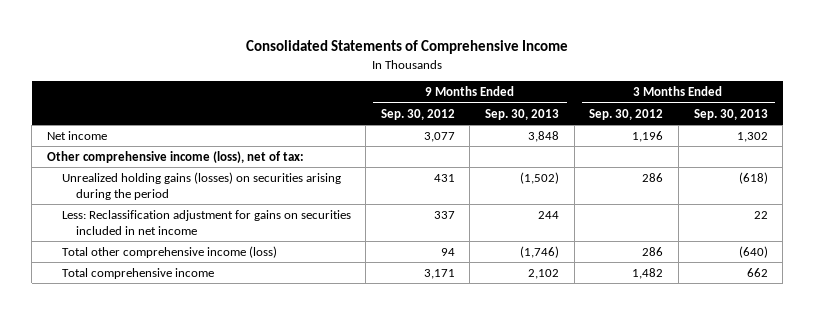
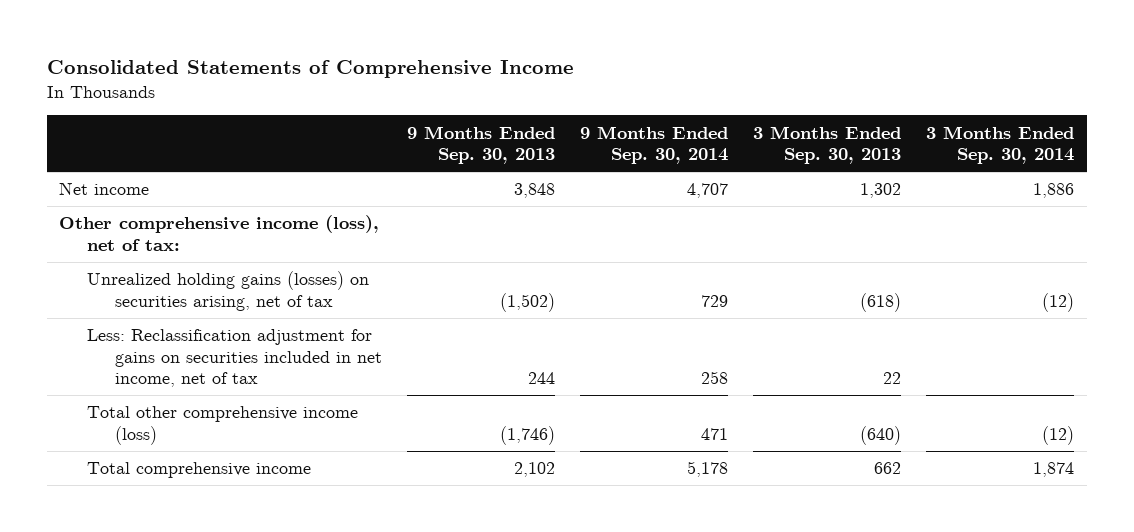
[380,108,455,120] Sep. 30, 2012 -> none
[589,108,664,120] Sep. 30, 2012 -> none
none -> [580,125,729,164] 9 Months Ended Sep. 30, 2014
none -> [926,125,1075,164] 3 Months Ended Sep. 30, 2014
[61,171,341,200] Unrealized holding gains (losses) on securities arising during the period -> [87,271,370,311] Unrealized holding gains (losses) on securities arising, net of tax
[61,209,351,235] Less: Reclassification adjustment for gains on securities included in net income -> [87,329,383,387] Less: Reclassification adjustment for gains on securities included in net income, net of tax

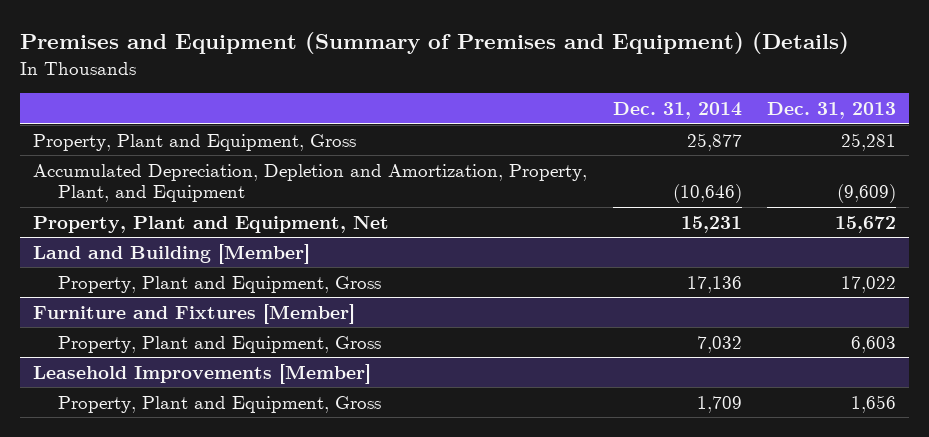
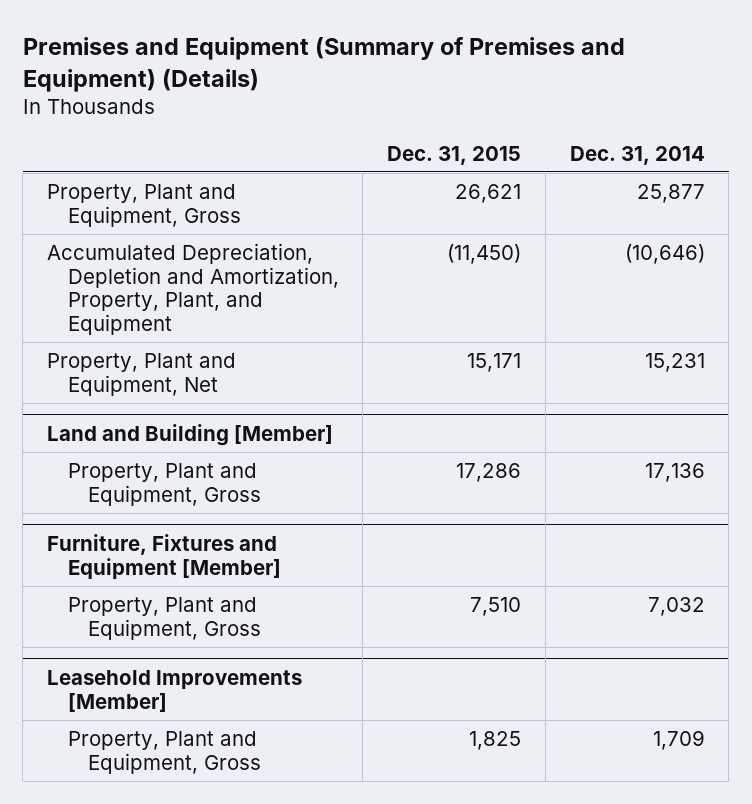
[766,101,896,119] Dec. 31, 2013 -> none
none -> [387,145,522,165] Dec. 31, 2015
[33,303,356,324] Furniture and Fixtures [Member] -> [47,533,281,579] Furniture, Fixtures and Equipment [Member]

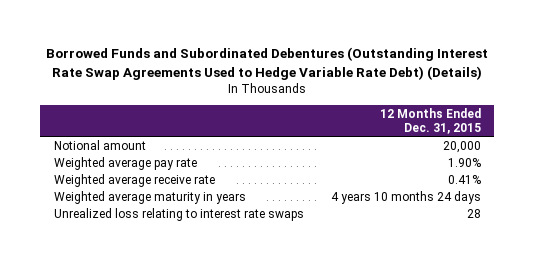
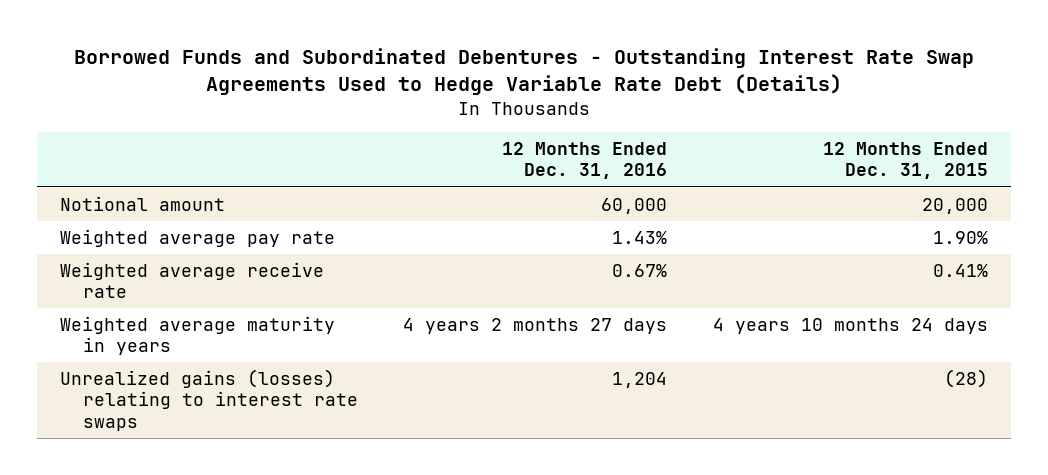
[46,47,489,80] Borrowed Funds and Subordinated Debentures (Outstanding Interest Rate Swap Agreements Used to Hedge Variable Rate Debt) (Details) -> [74,48,975,96] Borrowed Funds and Subordinated Debentures - Outstanding Interest Rate Swap Agreements Used to Hedge Variable Rate Debt (Details)
none -> [502,142,668,180] 12 Months Ended Dec. 31, 2016
[53,207,304,221] Unrealized loss relating to interest rate swaps -> [59,368,358,431] Unrealized gains (losses) relating to interest rate swaps
[466,208,481,218] 28 -> [944,368,989,388] (28)

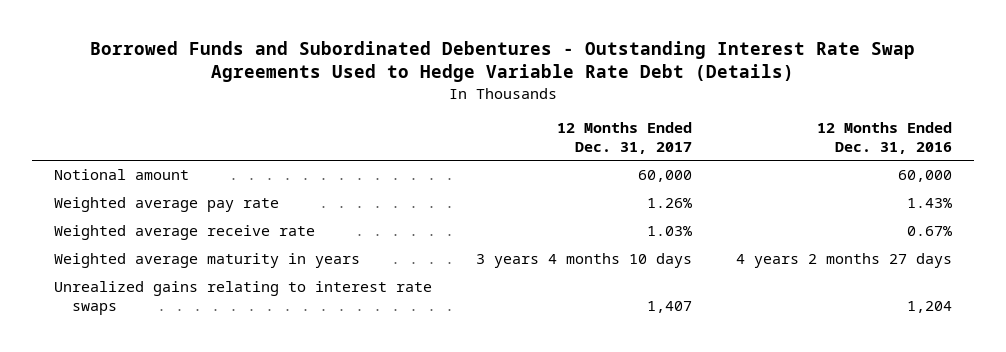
[823,142,989,180] 12 Months Ended Dec. 31, 2015 -> none
none -> [556,122,692,154] 12 Months Ended Dec. 31, 2017
[59,368,358,431] Unrealized gains (losses) relating to interest rate swaps -> [53,281,432,316] Unrealized gains relating to interest rate swaps

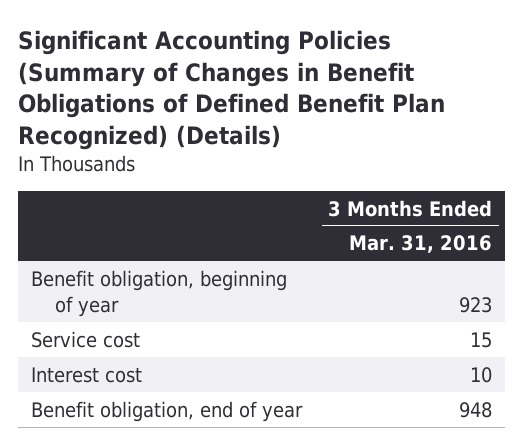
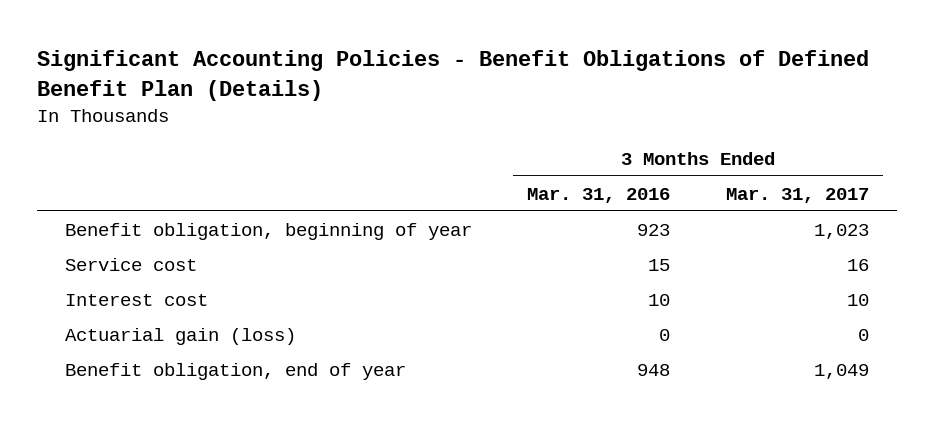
[17,30,445,150] Significant Accounting Policies (Summary of Changes in Benefit Obligations of Defined Benefit Plan Recognized) (Details) -> [36,50,869,102] Significant Accounting Policies - Benefit Obligations of Defined Benefit Plan (Details)
none -> [726,187,870,203] Mar. 31, 2017
none -> [64,327,296,345] Actuarial gain (loss)

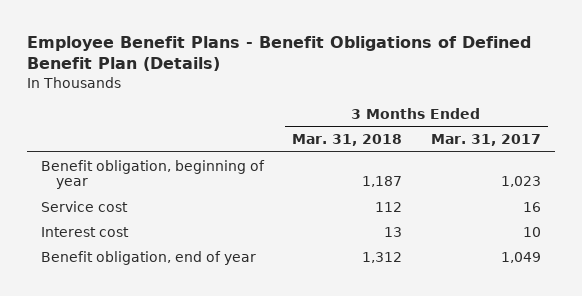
[36,50,869,102] Significant Accounting Policies - Benefit Obligations of Defined Benefit Plan (Details) -> [27,36,532,72] Employee Benefit Plans - Benefit Obligations of Defined Benefit Plan (Details)
[527,187,671,203] Mar. 31, 2016 -> none
none -> [292,134,403,147] Mar. 31, 2018
[64,327,296,345] Actuarial gain (loss) -> none

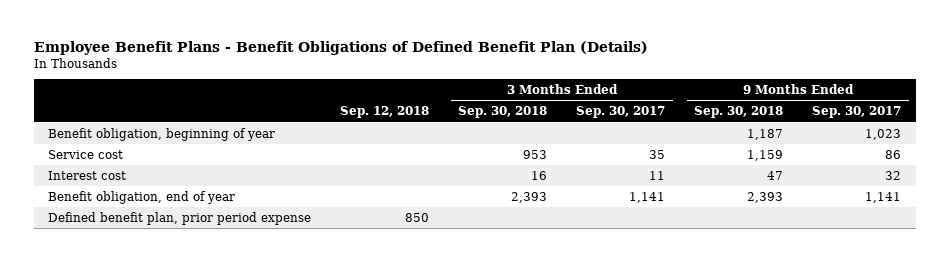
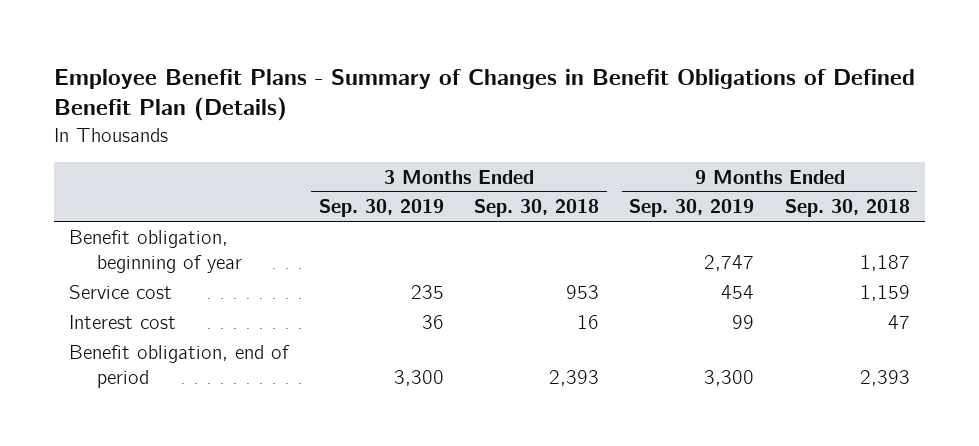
[33,41,648,56] Employee Benefit Plans - Benefit Obligations of Defined Benefit Plan (Details) -> [53,68,915,122] Employee Benefit Plans - Summary of Changes in Benefit Obligations of Defined Benefit Plan (Details)
[340,106,430,119] Sep. 12, 2018 -> none
[576,106,666,119] Sep. 30, 2017 -> none
[812,106,902,119] Sep. 30, 2017 -> none
none -> [318,199,444,218] Sep. 30, 2019
none -> [629,199,755,218] Sep. 30, 2019
[48,211,312,225] Defined benefit plan, prior period expense -> none
[48,190,236,204] Benefit obligation, end of year -> [69,344,291,388] Benefit obligation, end of period

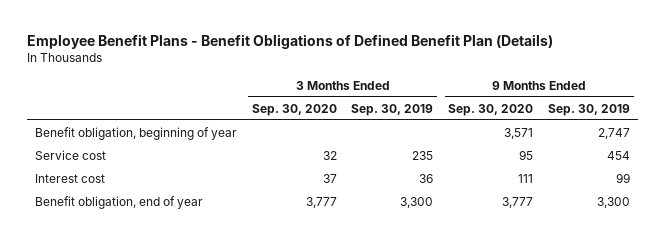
[53,68,915,122] Employee Benefit Plans - Summary of Changes in Benefit Obligations of Defined Benefit Plan (Details) -> [27,34,554,50] Employee Benefit Plans - Benefit Obligations of Defined Benefit Plan (Details)
[473,199,599,218] Sep. 30, 2018 -> none
[784,199,910,218] Sep. 30, 2018 -> none
none -> [251,103,337,116] Sep. 30, 2020
none -> [448,103,534,116] Sep. 30, 2020
[69,344,291,388] Benefit obligation, end of period -> [34,195,203,209] Benefit obligation, end of year

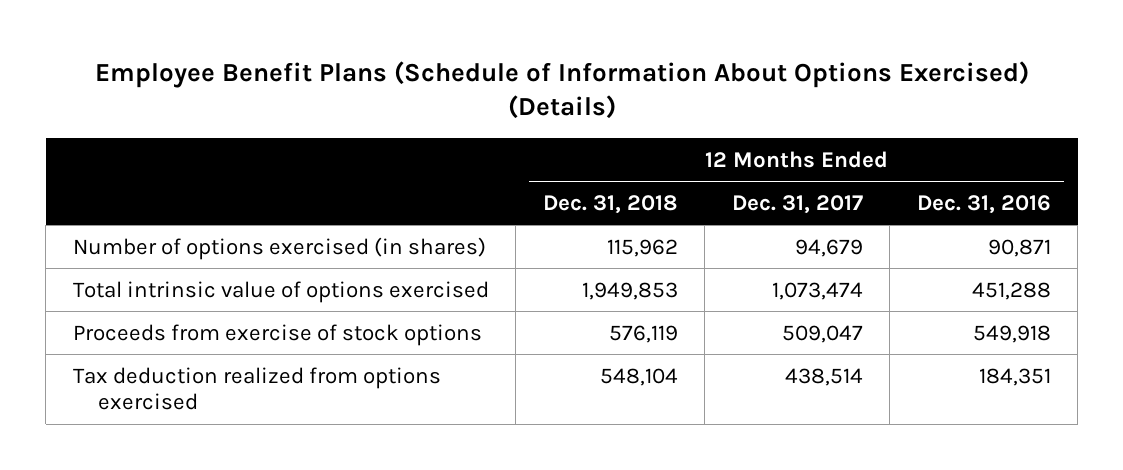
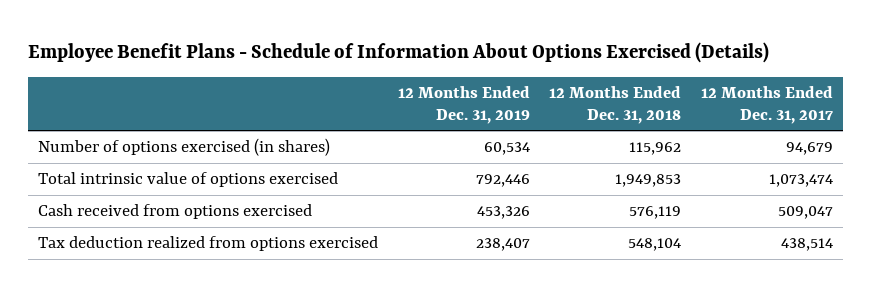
[94,60,1029,120] Employee Benefit Plans (Schedule of Information About Options Exercised) (Details) -> [28,41,770,63] Employee Benefit Plans - Schedule of Information About Options Exercised (Details)
[916,194,1051,214] Dec. 31, 2016 -> none
none -> [397,85,530,124] 12 Months Ended Dec. 31, 2019
[72,323,482,346] Proceeds from exercise of stock options -> [38,204,313,220] Cash received from options exercised

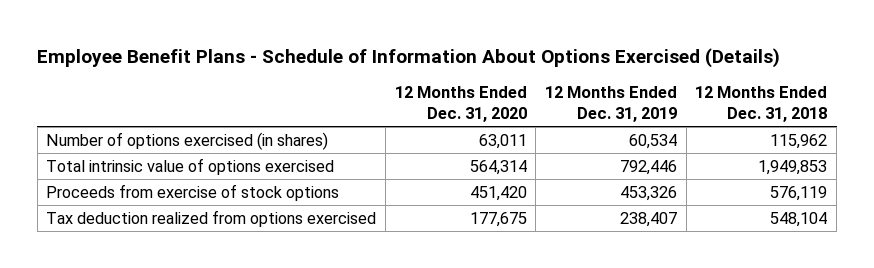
[701,85,834,124] 12 Months Ended Dec. 31, 2017 -> none
none -> [394,86,527,123] 12 Months Ended Dec. 31, 2020
[38,204,313,220] Cash received from options exercised -> [46,183,340,201] Proceeds from exercise of stock options

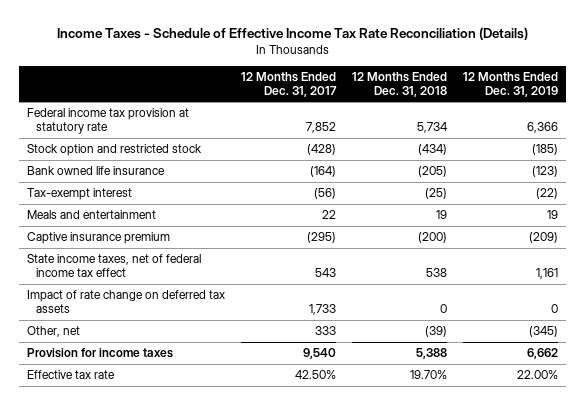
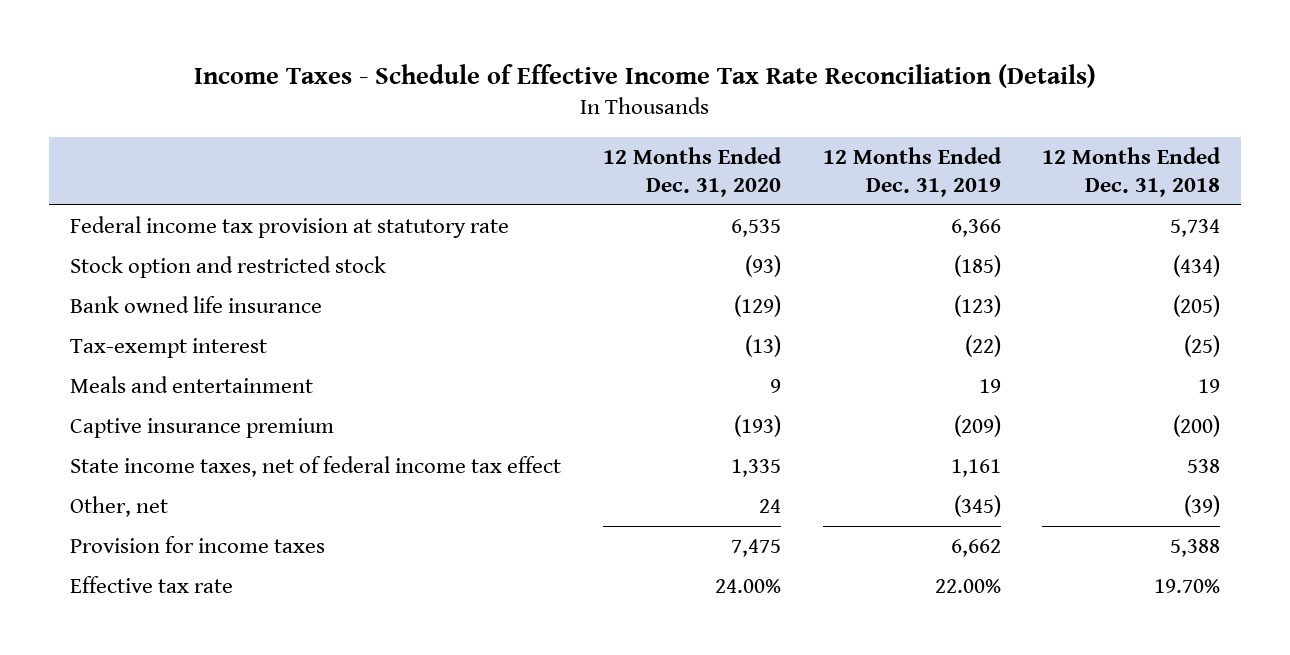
[241,71,338,97] 12 Months Ended Dec. 31, 2017 -> none
none -> [602,146,782,197] 12 Months Ended Dec. 31, 2020
[27,290,226,314] Impact of rate change on deferred tax assets -> none

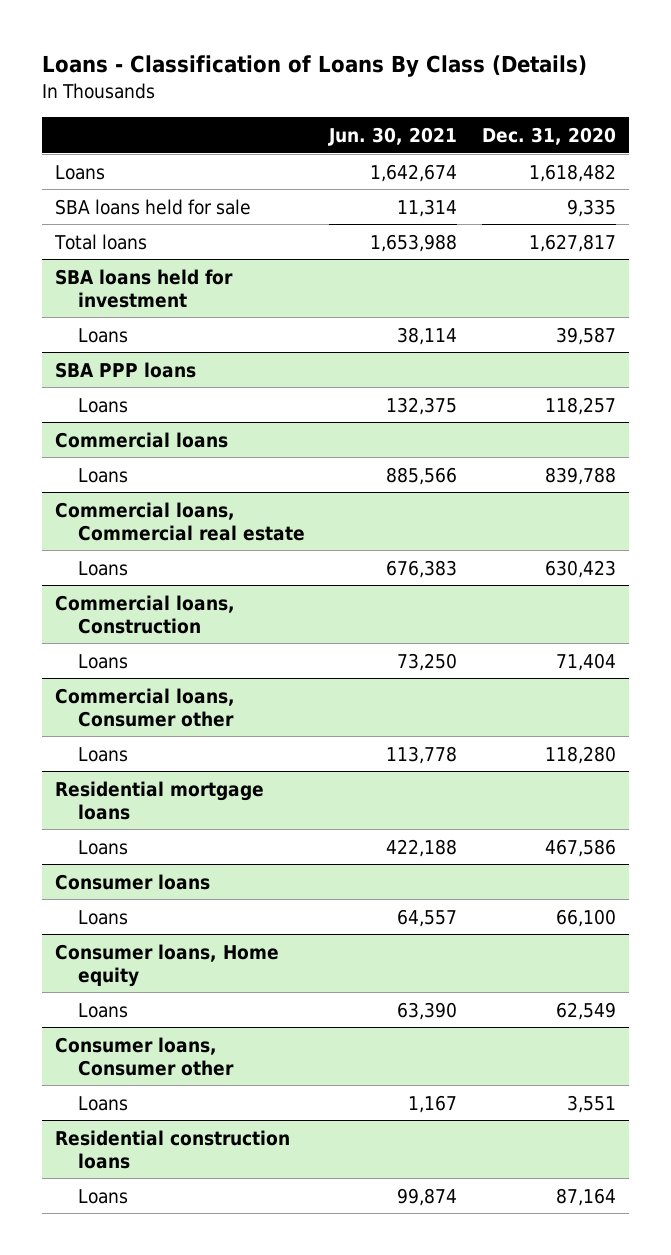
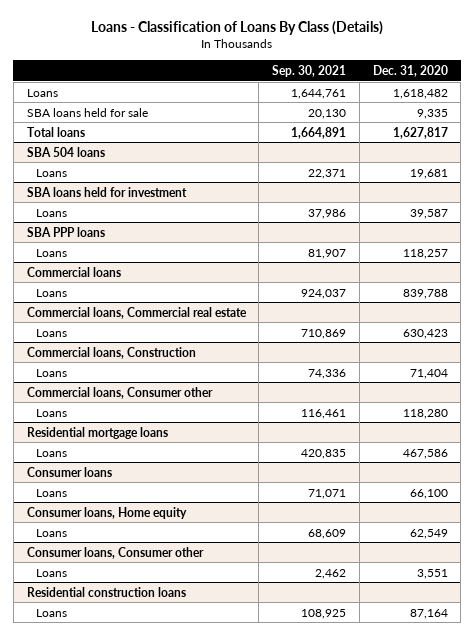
[328,127,458,147] Jun. 30, 2021 -> none
none -> [272,64,347,77] Sep. 30, 2021
none -> [26,146,105,157] SBA 504 loans
none -> [36,168,68,177] Loans

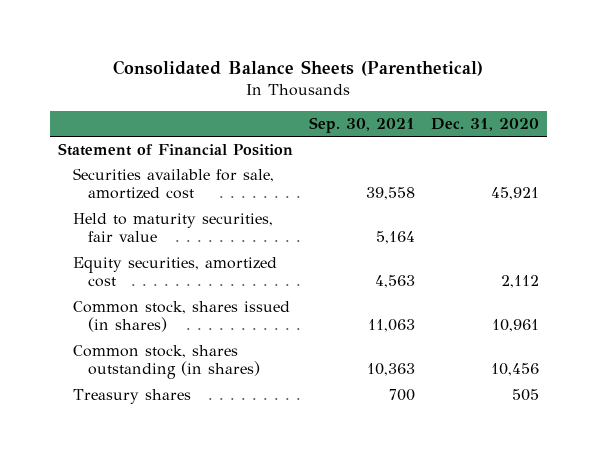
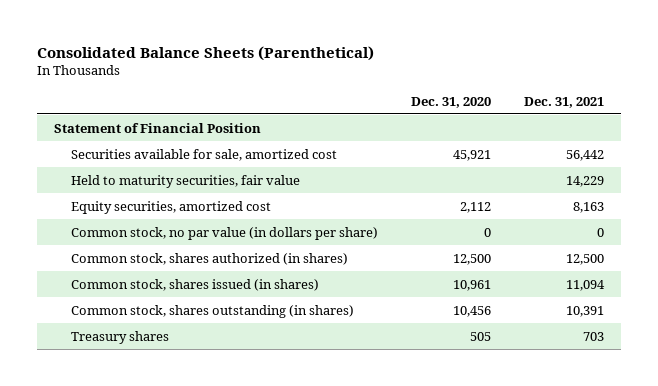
[308,117,415,134] Sep. 30, 2021 -> none
none -> [524,96,605,108] Dec. 31, 2021
none -> [71,226,379,240] Common stock, no par value (in dollars per share)
none -> [71,252,349,265] Common stock, shares authorized (in shares)

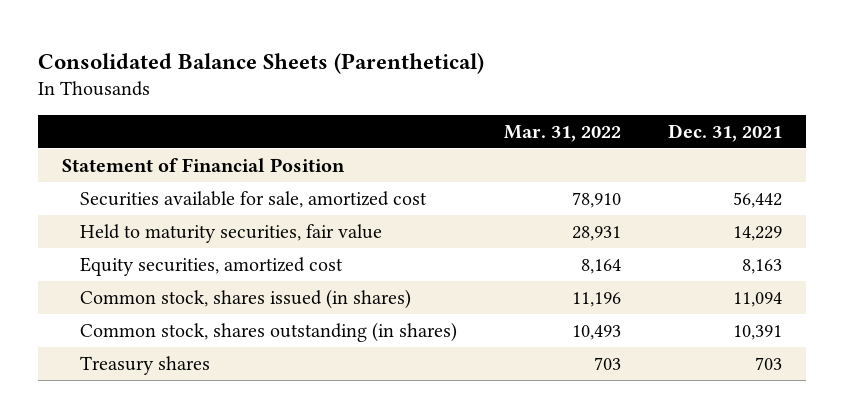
[411,96,492,108] Dec. 31, 2020 -> none
none -> [503,124,621,142] Mar. 31, 2022
[71,226,379,240] Common stock, no par value (in dollars per share) -> none
[71,252,349,265] Common stock, shares authorized (in shares) -> none

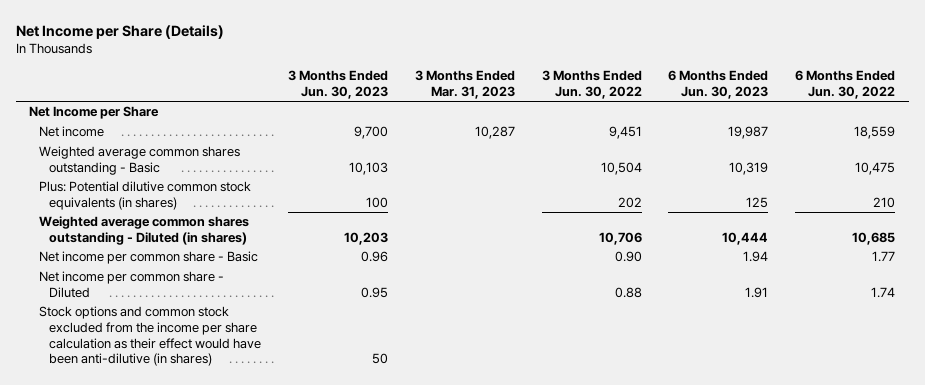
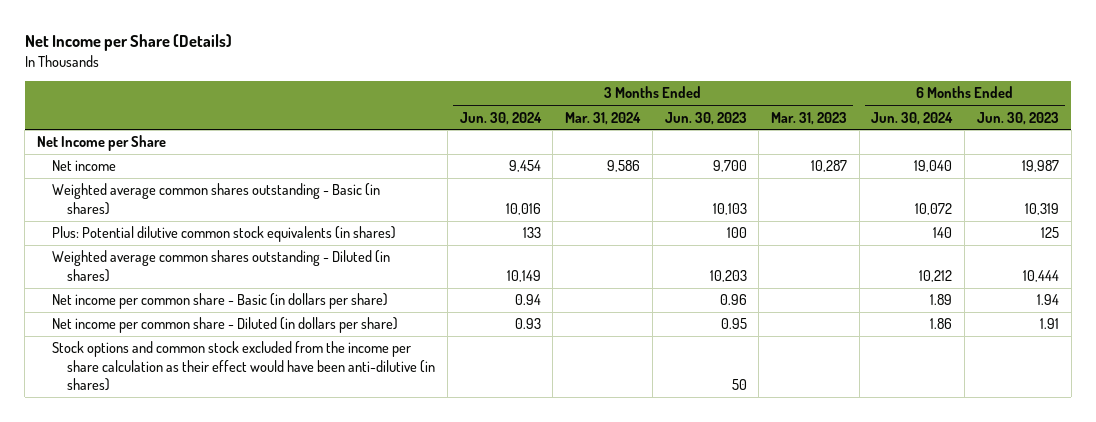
[541,70,642,99] 3 Months Ended Jun. 30, 2022 -> none
[795,70,896,99] 6 Months Ended Jun. 30, 2022 -> none
none -> [459,111,542,125] Jun. 30, 2024
none -> [565,111,642,125] Mar. 31, 2024
none -> [871,111,954,125] Jun. 30, 2024
[39,146,241,176] Weighted average common shares outstanding - Basic -> [52,183,381,215] Weighted average common shares outstanding - Basic (in shares)
[39,251,259,265] Net income per common share - Basic -> [52,293,389,310] Net income per common share - Basic (in dollars per share)
[39,271,225,299] Net income per common share - Diluted -> [52,317,399,334] Net income per common share - Diluted (in dollars per share)

